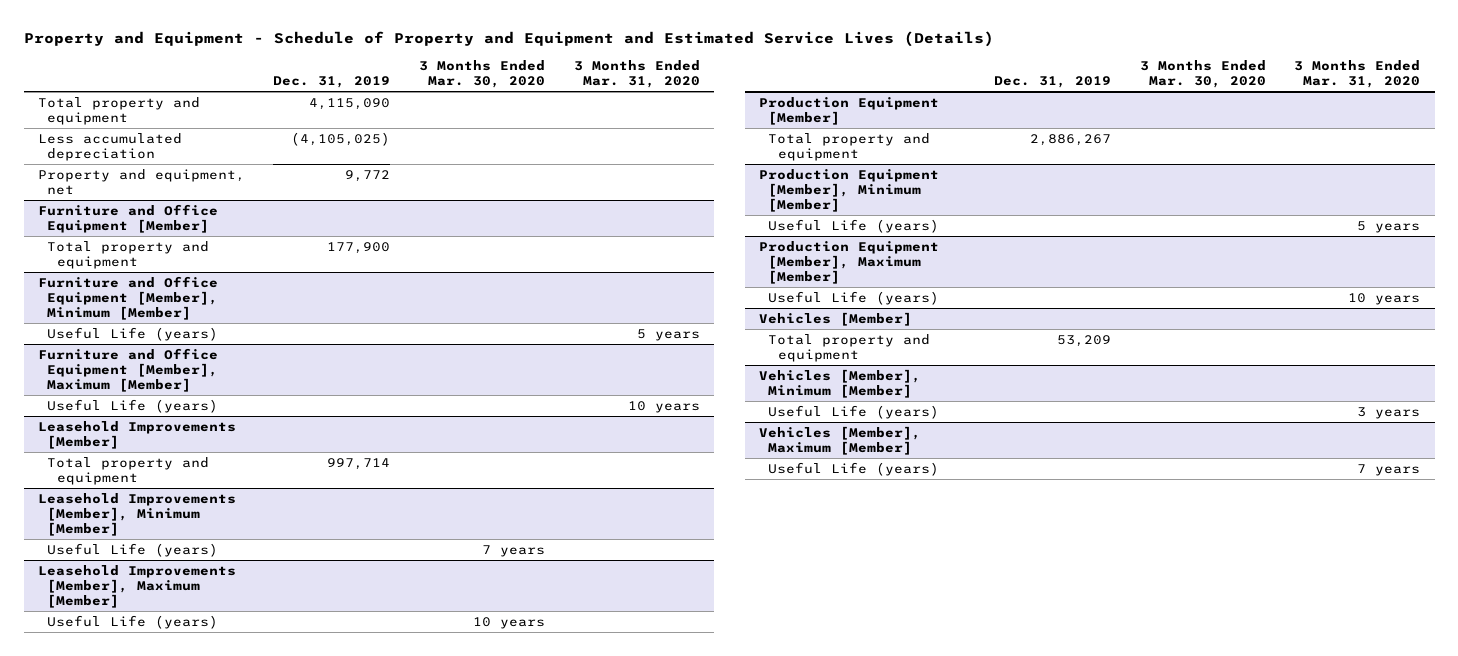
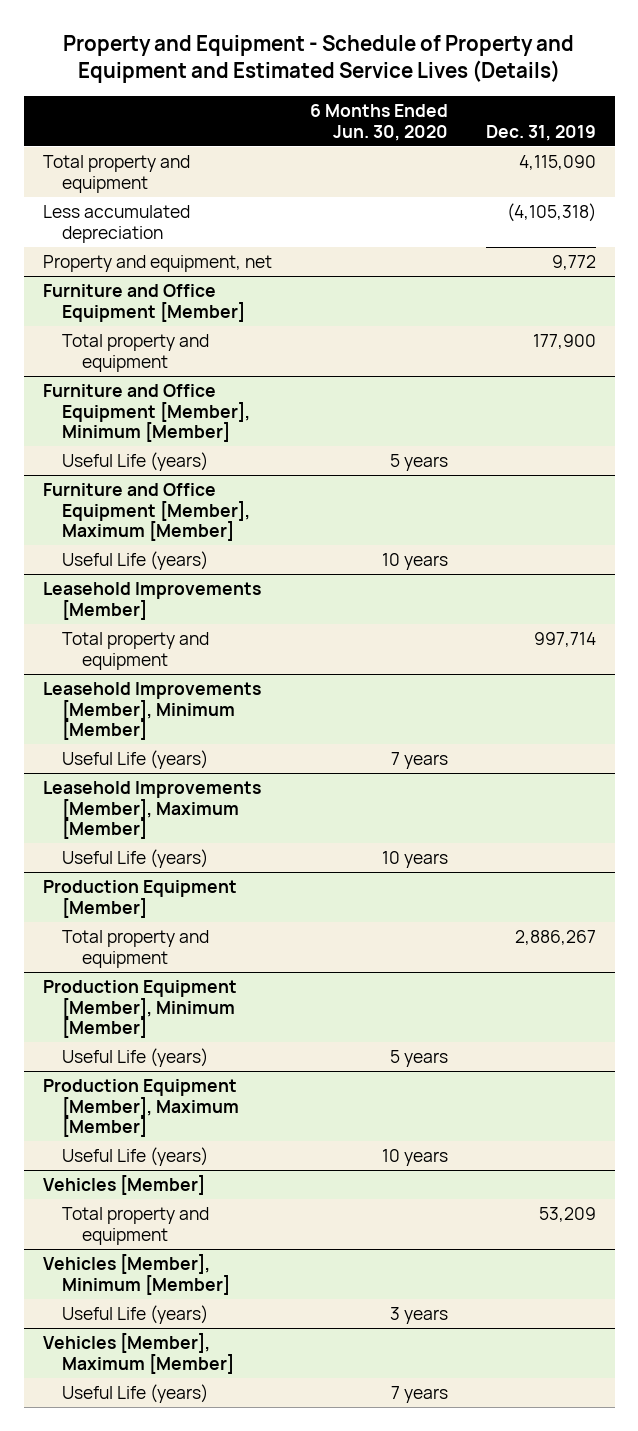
[418,59,545,88] 3 Months Ended Mar. 30, 2020 -> none
[573,59,700,88] 3 Months Ended Mar. 31, 2020 -> none
none -> [309,103,448,141] 6 Months Ended Jun. 30, 2020
[291,131,391,146] (4,105,025) -> [506,202,596,222] (4,105,318)

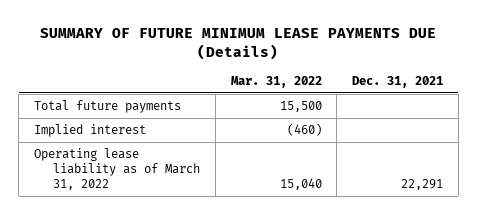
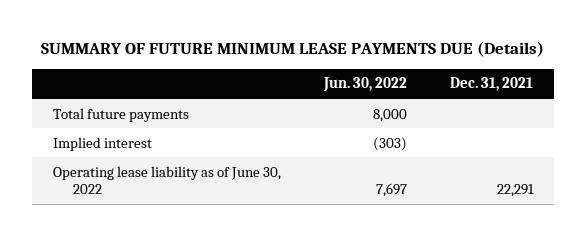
[230,76,322,89] Mar. 31, 2022 -> none
none -> [322,77,407,93] Jun. 30, 2022
[33,148,201,190] Operating lease liability as of March 31, 2022 -> [52,165,281,195] Operating lease liability as of June 30, 2022

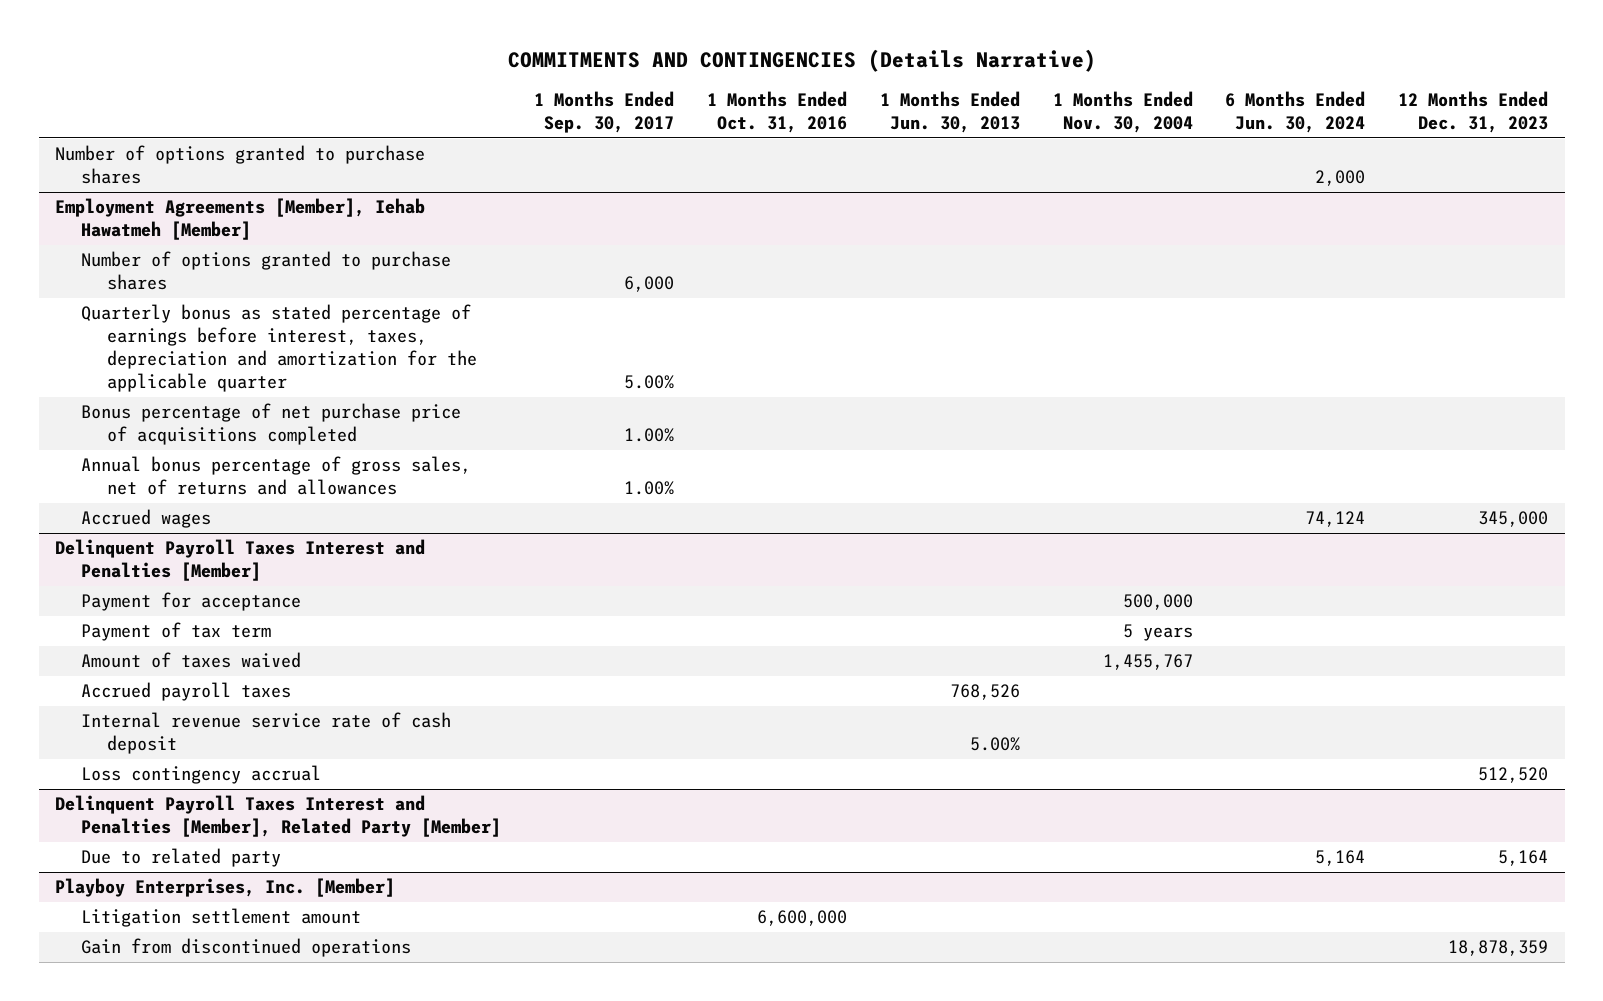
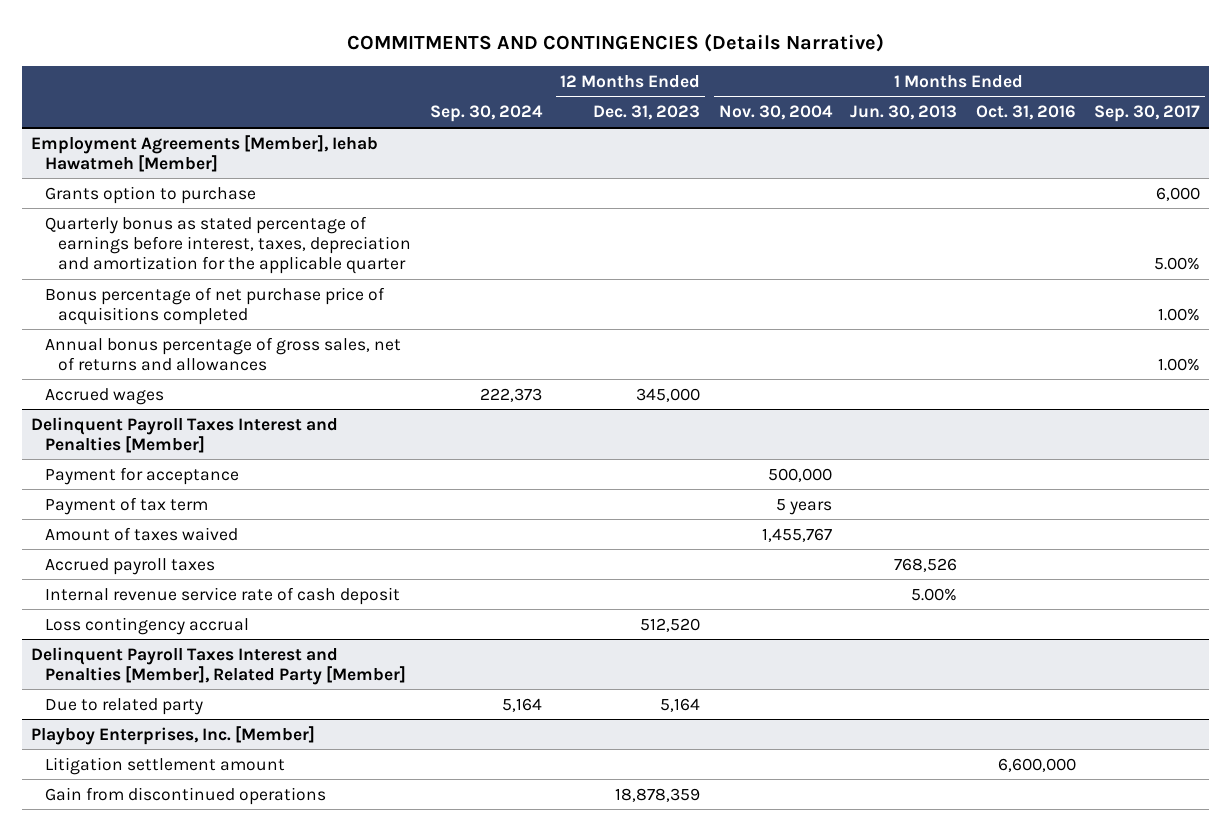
[1225,91,1366,134] 6 Months Ended Jun. 30, 2024 -> none
none -> [429,105,543,123] Sep. 30, 2024
[54,145,425,185] Number of options granted to purchase shares -> none
[80,251,451,291] Number of options granted to purchase shares -> [44,185,256,204] Grants option to purchase

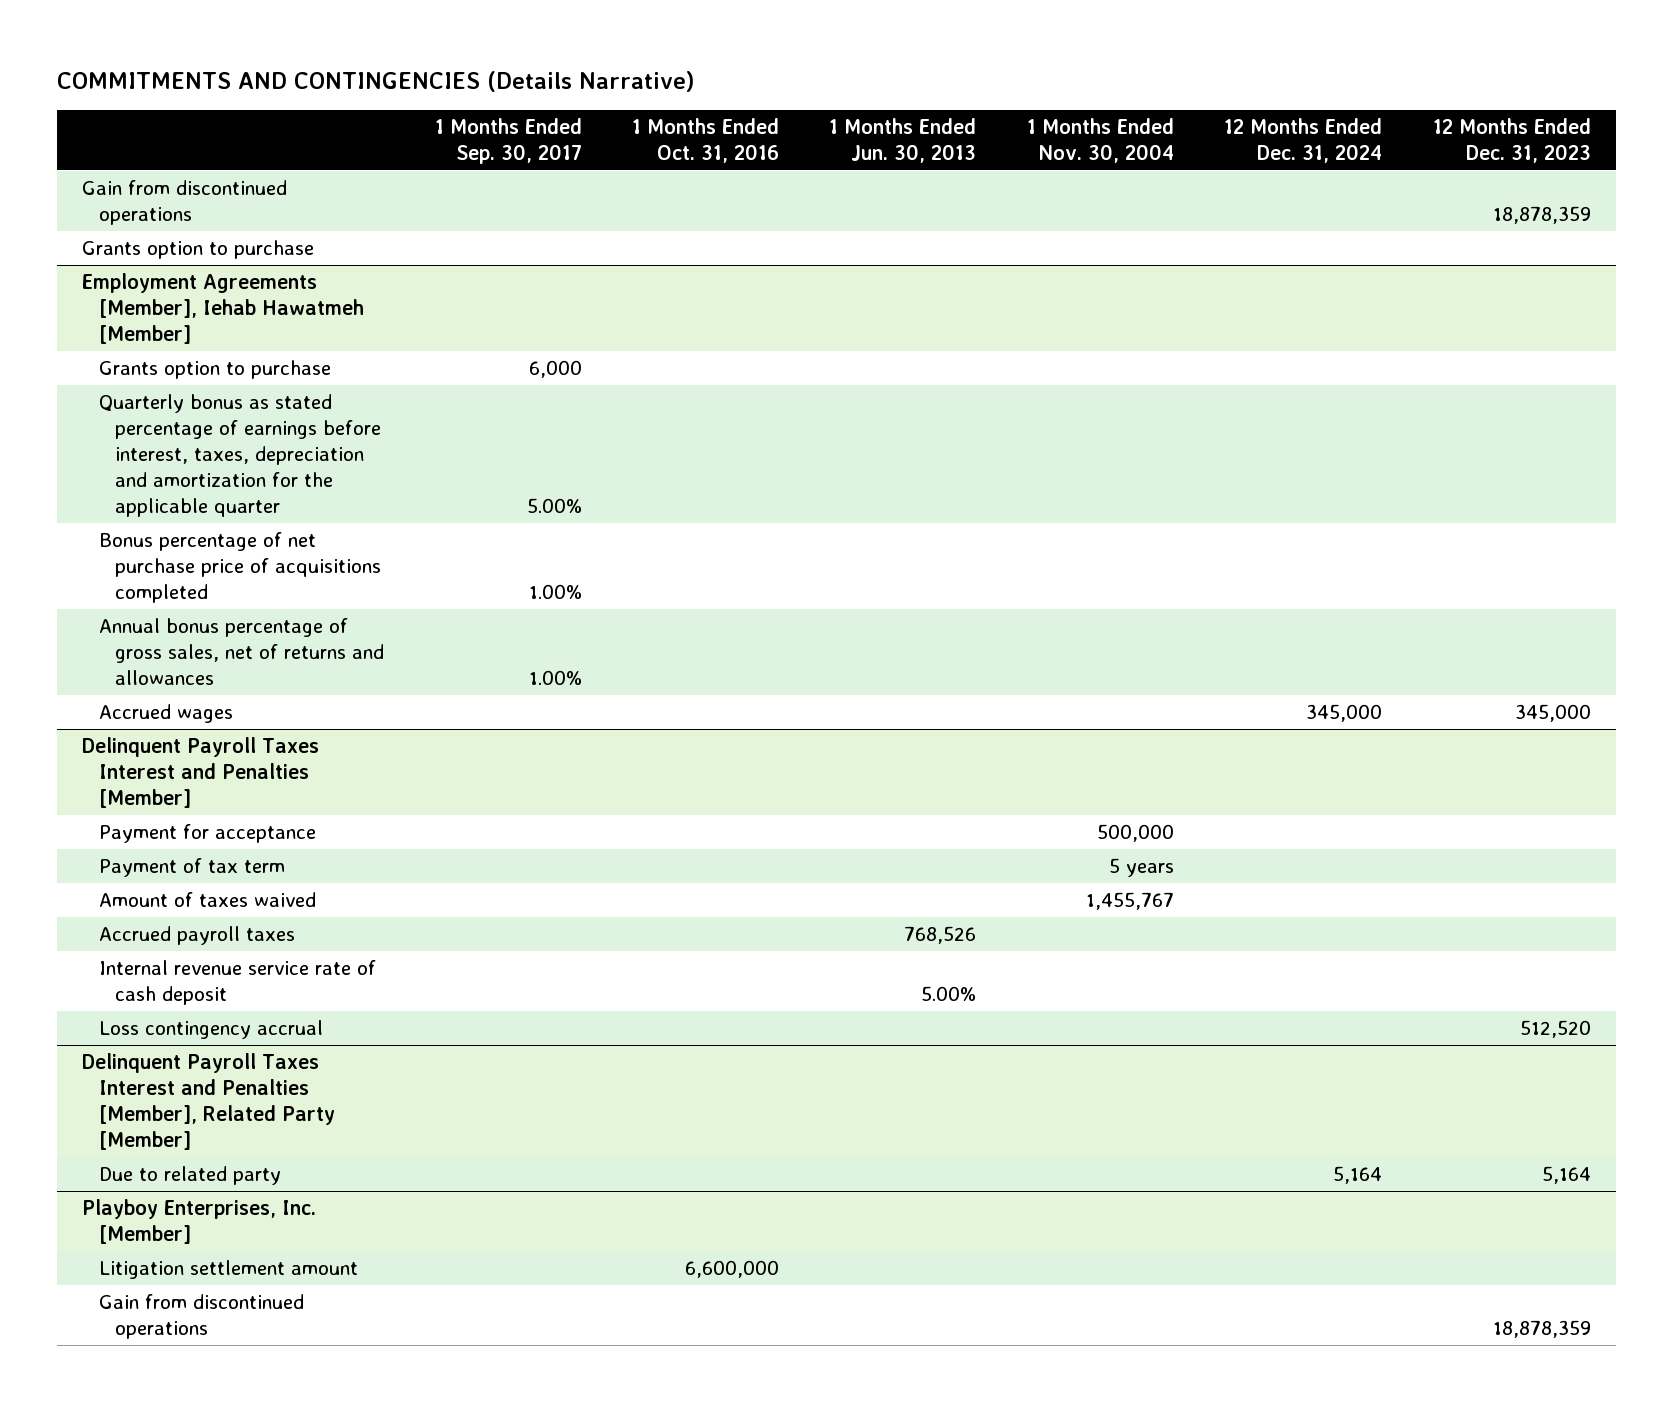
[429,105,543,123] Sep. 30, 2024 -> none
none -> [1224,117,1383,163] 12 Months Ended Dec. 31, 2024
none -> [82,179,288,225] Gain from discontinued operations
none -> [82,239,315,259] Grants option to purchase

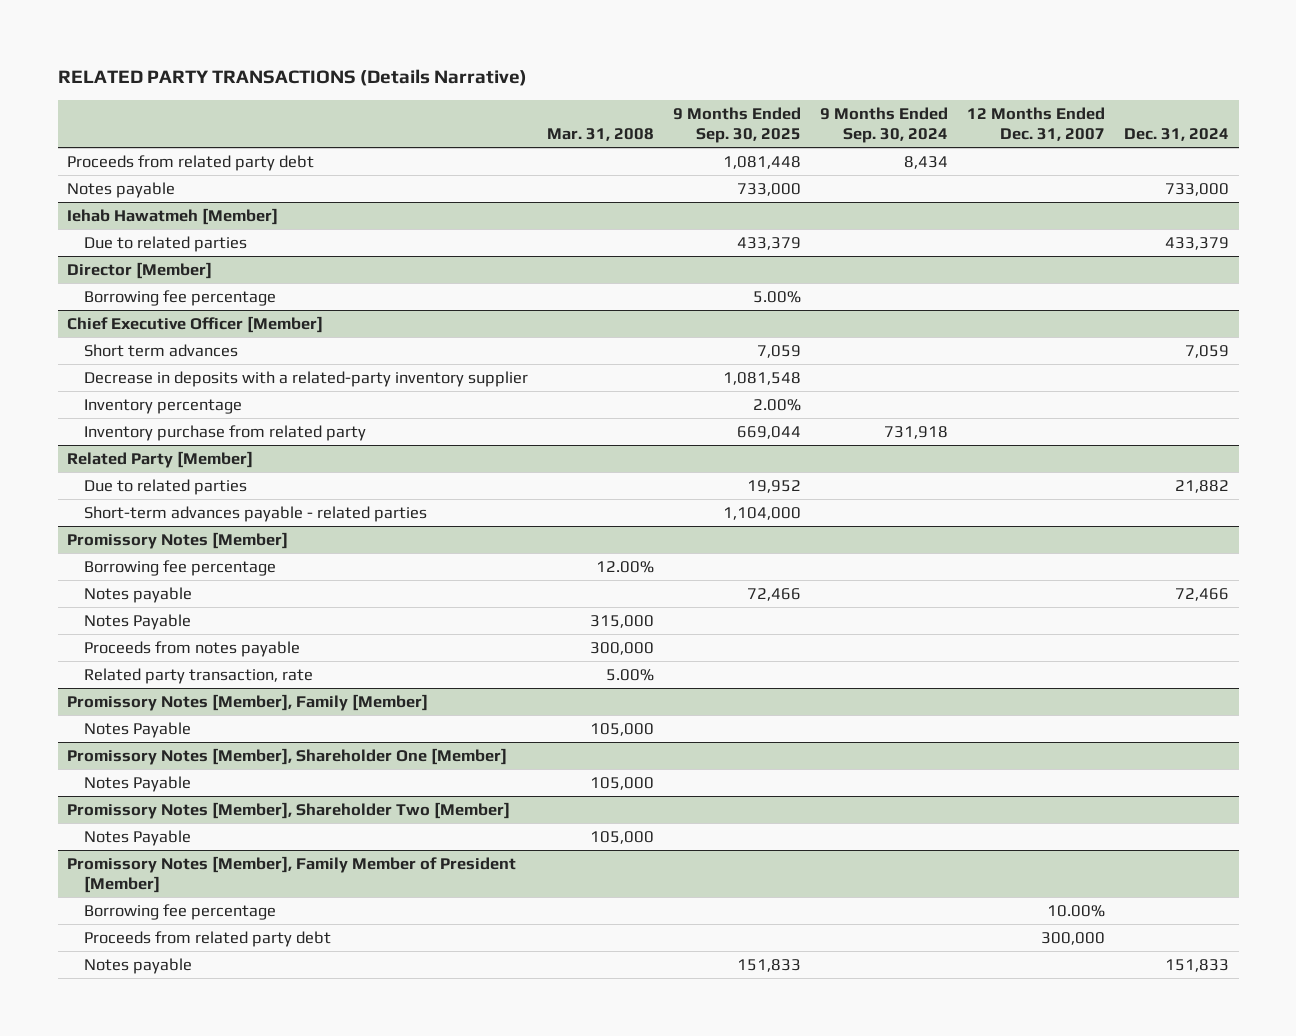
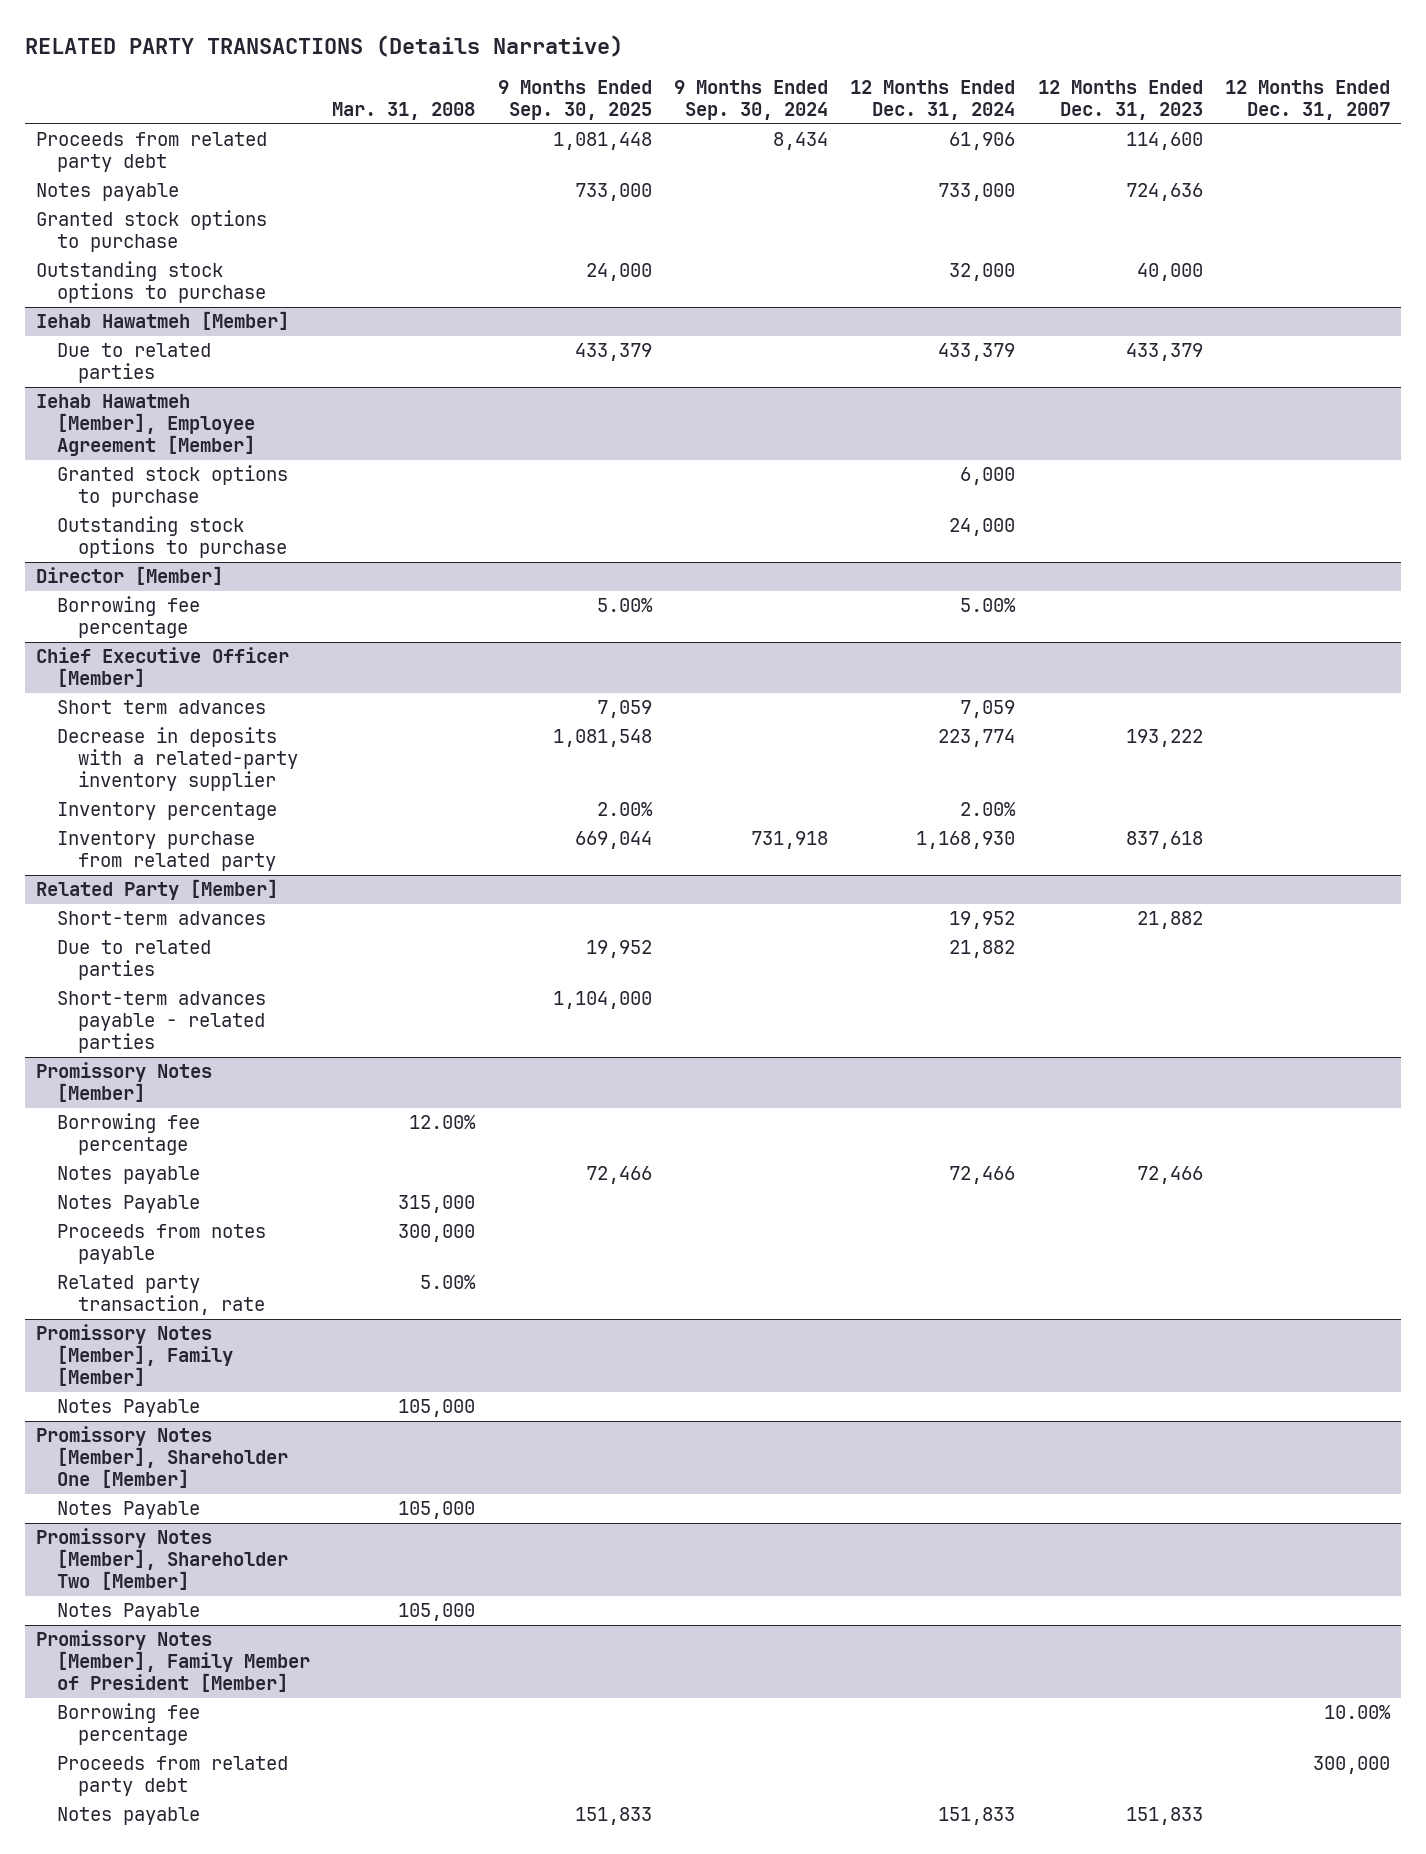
[1124,128,1230,142] Dec. 31, 2024 -> none
none -> [850,79,1016,121] 12 Months Ended Dec. 31, 2024
none -> [1037,79,1203,121] 12 Months Ended Dec. 31, 2023
none -> [35,210,267,253] Granted stock options to purchase
none -> [35,261,266,304] Outstanding stock options to purchase
none -> [35,394,255,457] Iehab Hawatmeh [Member], Employee Agreement [Member]
none -> [56,465,288,508] Granted stock options to purchase
none -> [56,516,287,559] Outstanding stock options to purchase
none -> [56,911,266,926] Short-term advances

